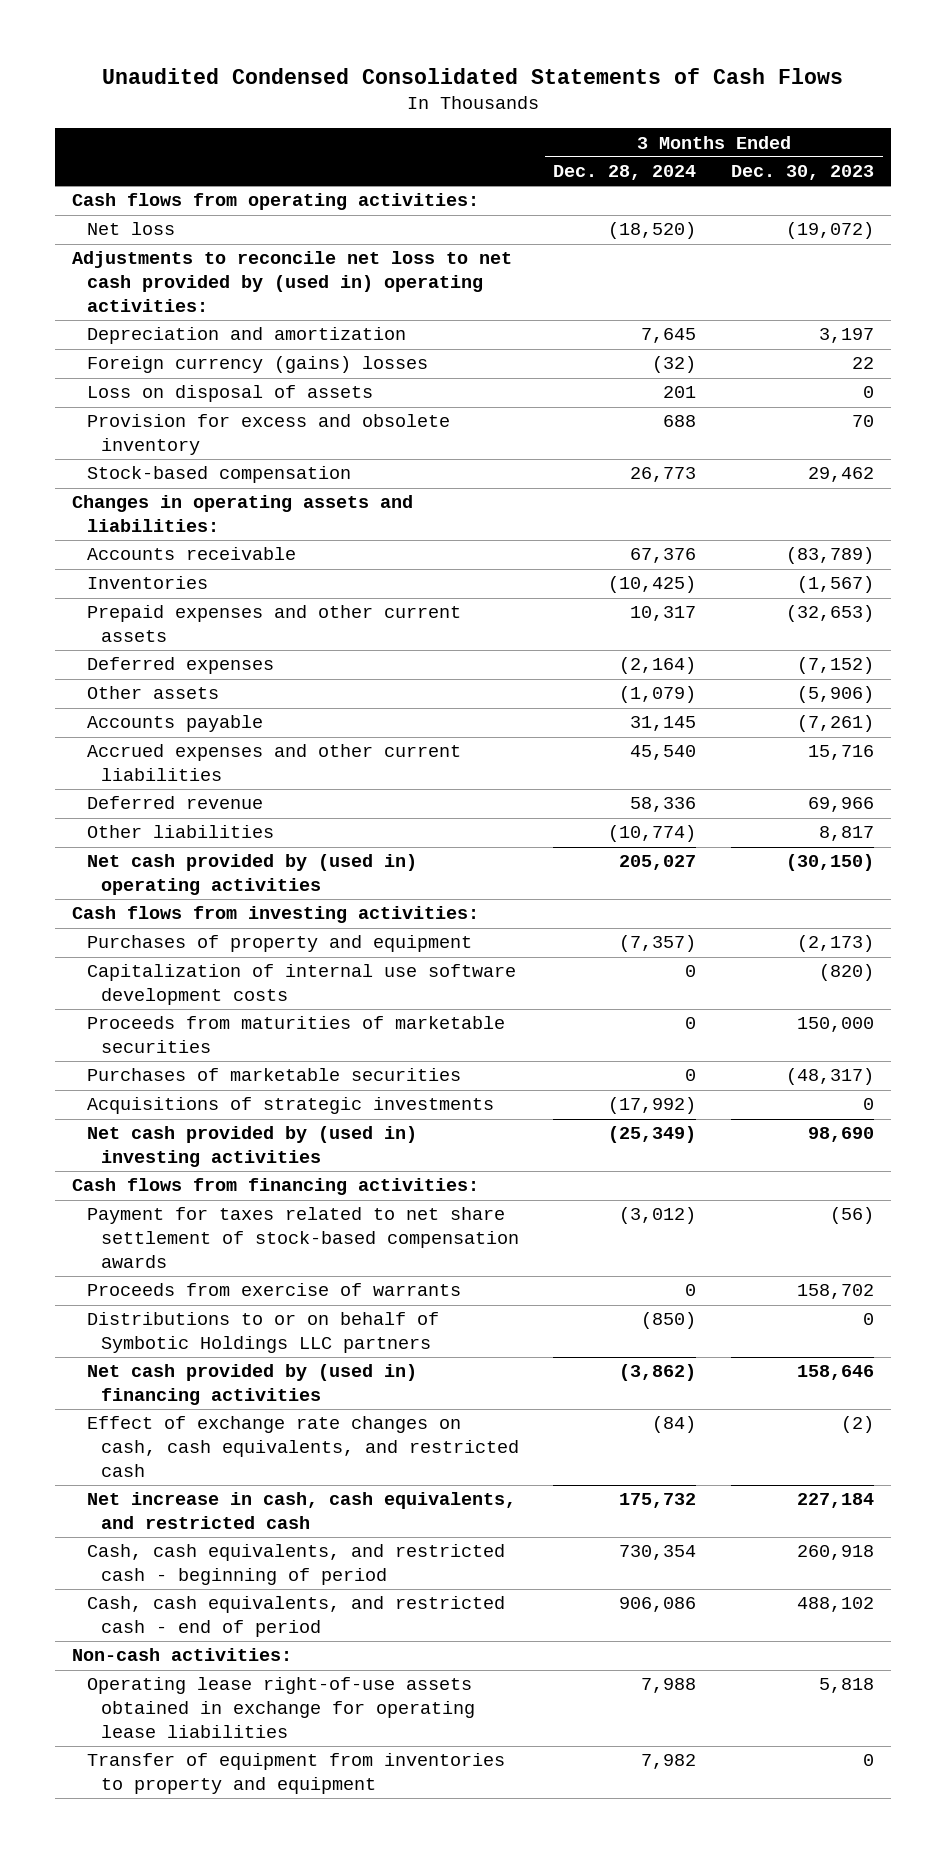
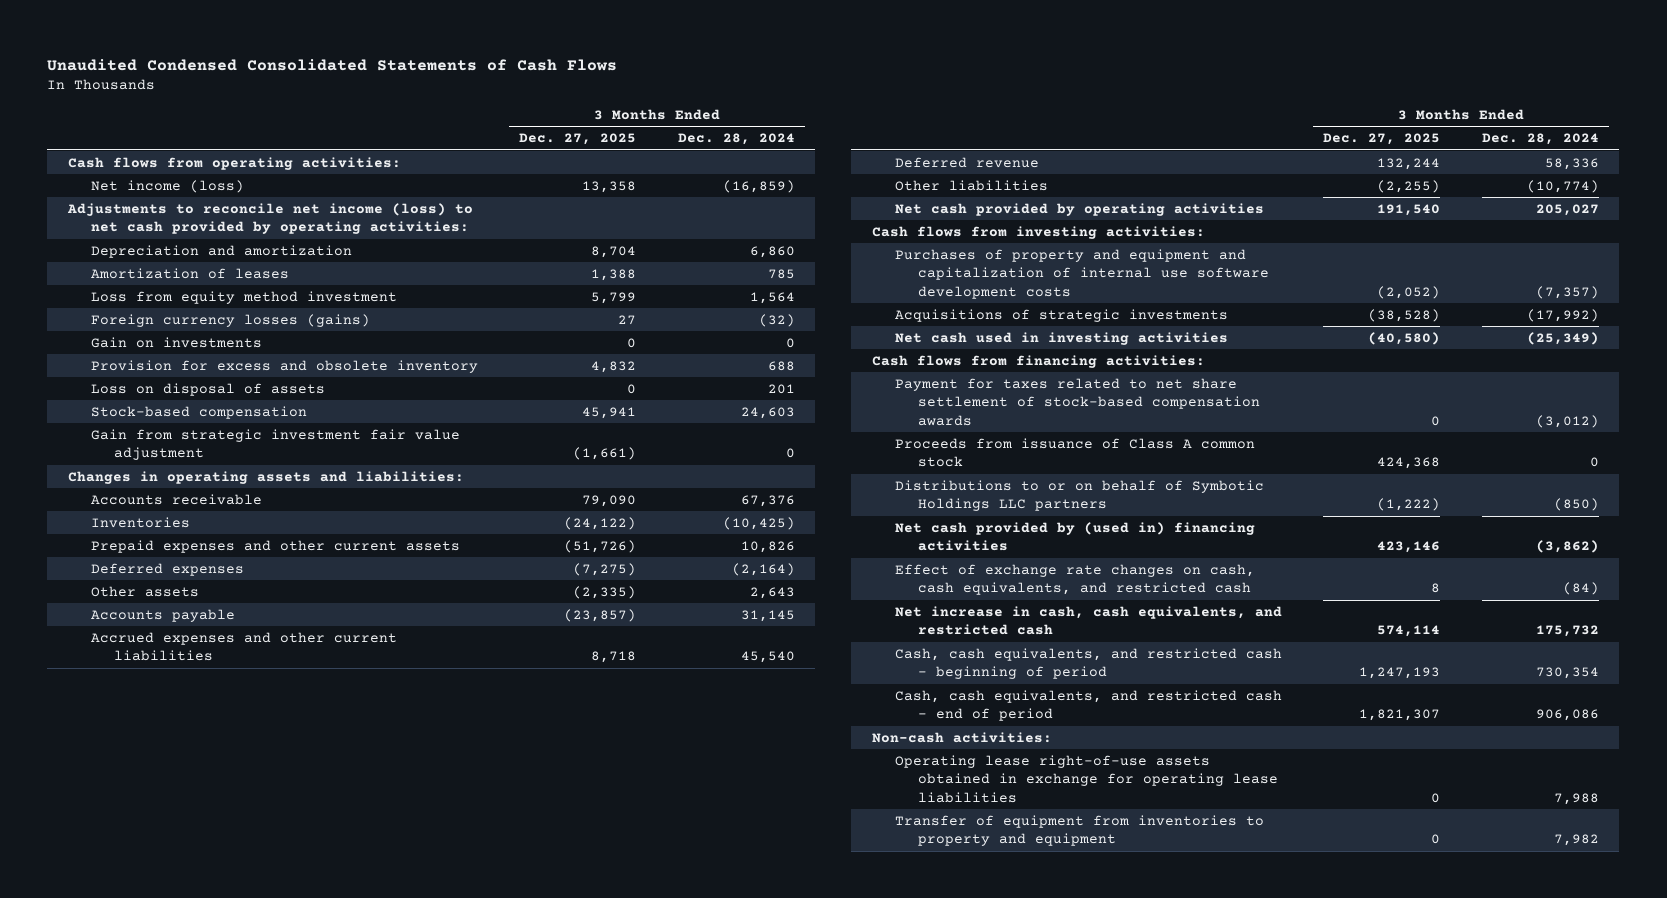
[730,165,874,181] Dec. 30, 2023 -> none
none -> [519,133,637,146] Dec. 27, 2025
[86,222,175,236] Net loss -> [90,179,244,193] Net income (loss)
[608,222,697,240] (18,520) -> [722,179,795,193] (16,859)
[72,251,513,313] Adjustments to reconcile net loss to net cash provided by (used in) operating activities: -> [66,202,473,235] Adjustments to reconcile net income (loss) to net cash provided by operating activities:
[641,328,697,344] 7,645 -> [749,245,795,258] 6,860
none -> [90,267,289,279] Amortization of leases
none -> [90,290,397,304] Loss from equity method investment
[86,356,428,374] Foreign currency (gains) losses -> [90,313,370,327] Foreign currency losses (gains)
none -> [90,336,262,348] Gain on investments
[86,385,373,403] Loss on disposal of assets -> [90,382,325,396] Loss on disposal of assets
[630,467,697,483] 26,773 -> [740,406,795,419] 24,603
none -> [90,428,460,461] Gain from strategic investment fair value adjustment
[630,606,697,622] 10,317 -> [740,540,795,553] 10,826
[619,686,697,704] (1,079) -> [749,586,795,599] 2,643
[86,854,417,896] Net cash provided by (used in) operating activities -> [895,202,1265,216] Net cash provided by operating activities
[86,964,516,1006] Capitalization of internal use software development costs -> none
[86,1016,505,1054] Proceeds from maturities of marketable securities -> none
[86,1068,461,1082] Purchases of marketable securities -> none
[86,935,472,953] Purchases of property and equipment -> [895,248,1269,299] Purchases of property and equipment and capitalization of internal use software development costs
[86,1126,417,1168] Net cash provided by (used in) investing activities -> [895,331,1229,345] Net cash used in investing activities
[86,1283,461,1297] Proceeds from exercise of warrants -> none
none -> [895,437,1256,468] Proceeds from issuance of Class A common stock

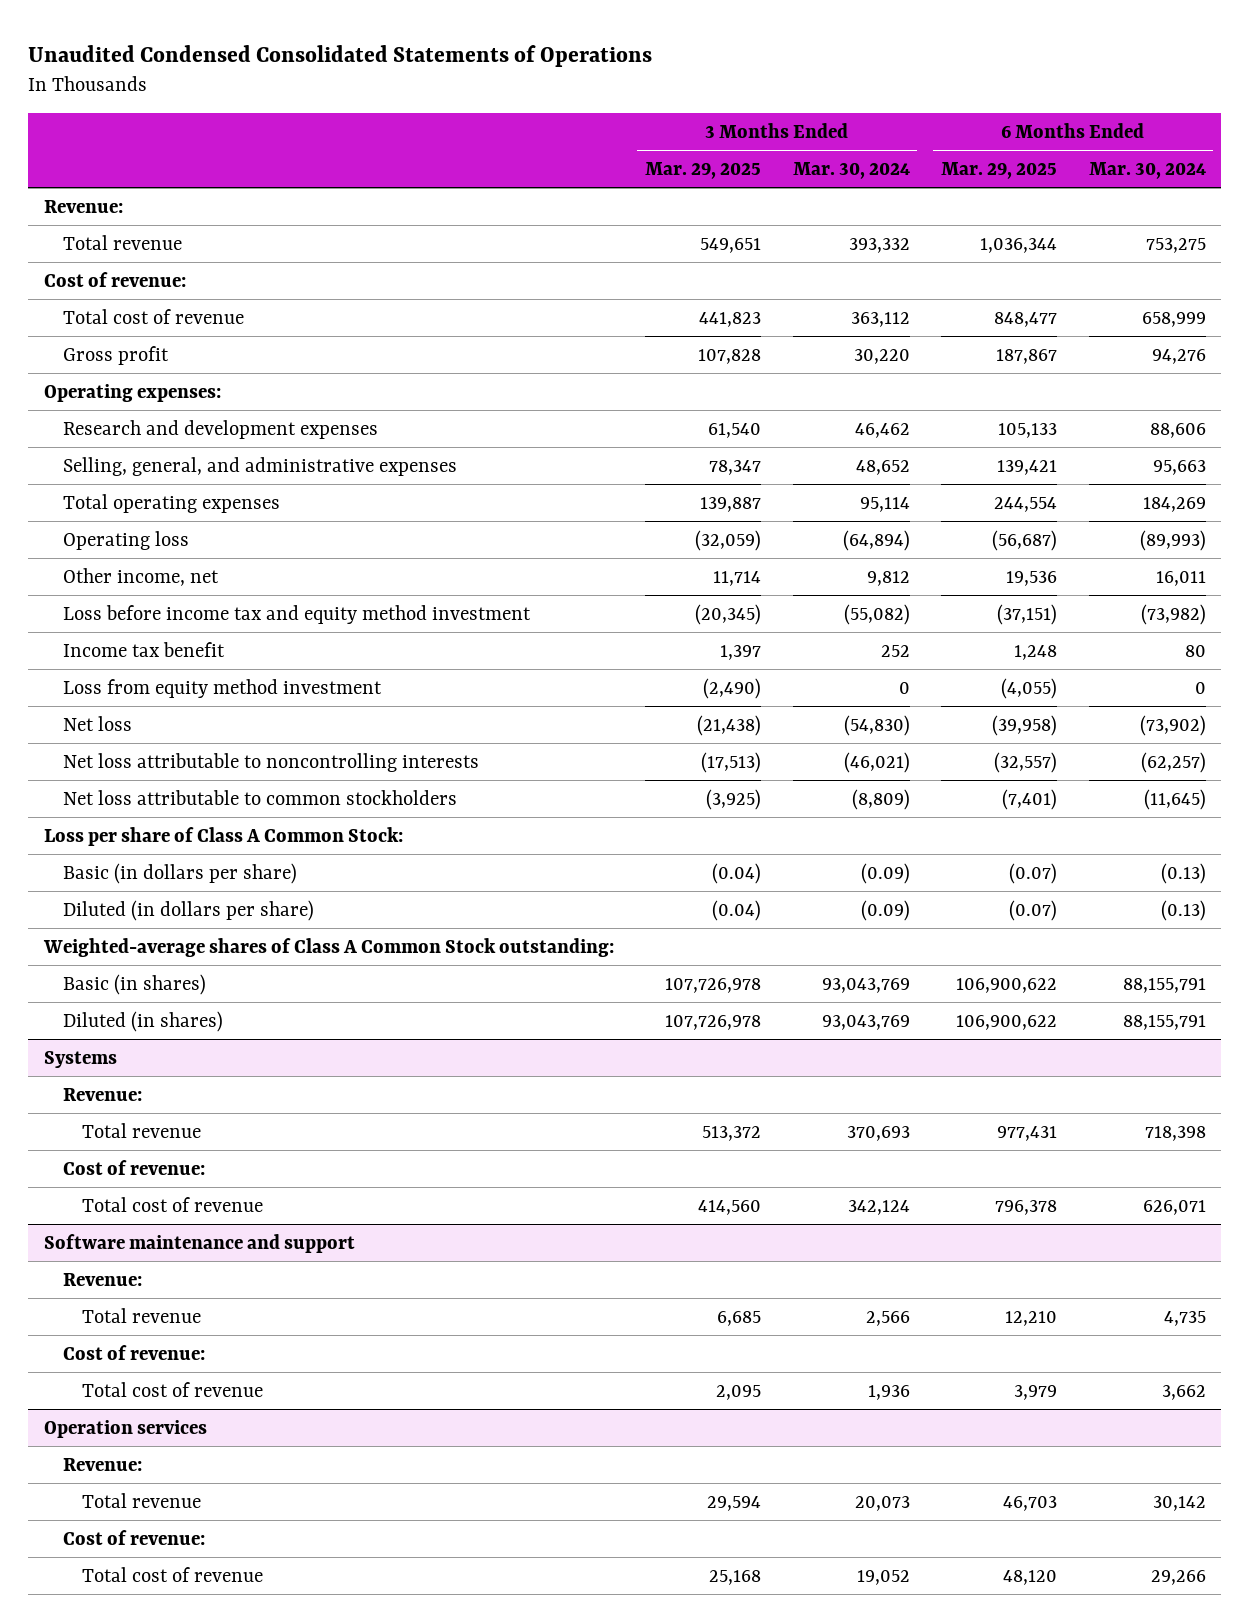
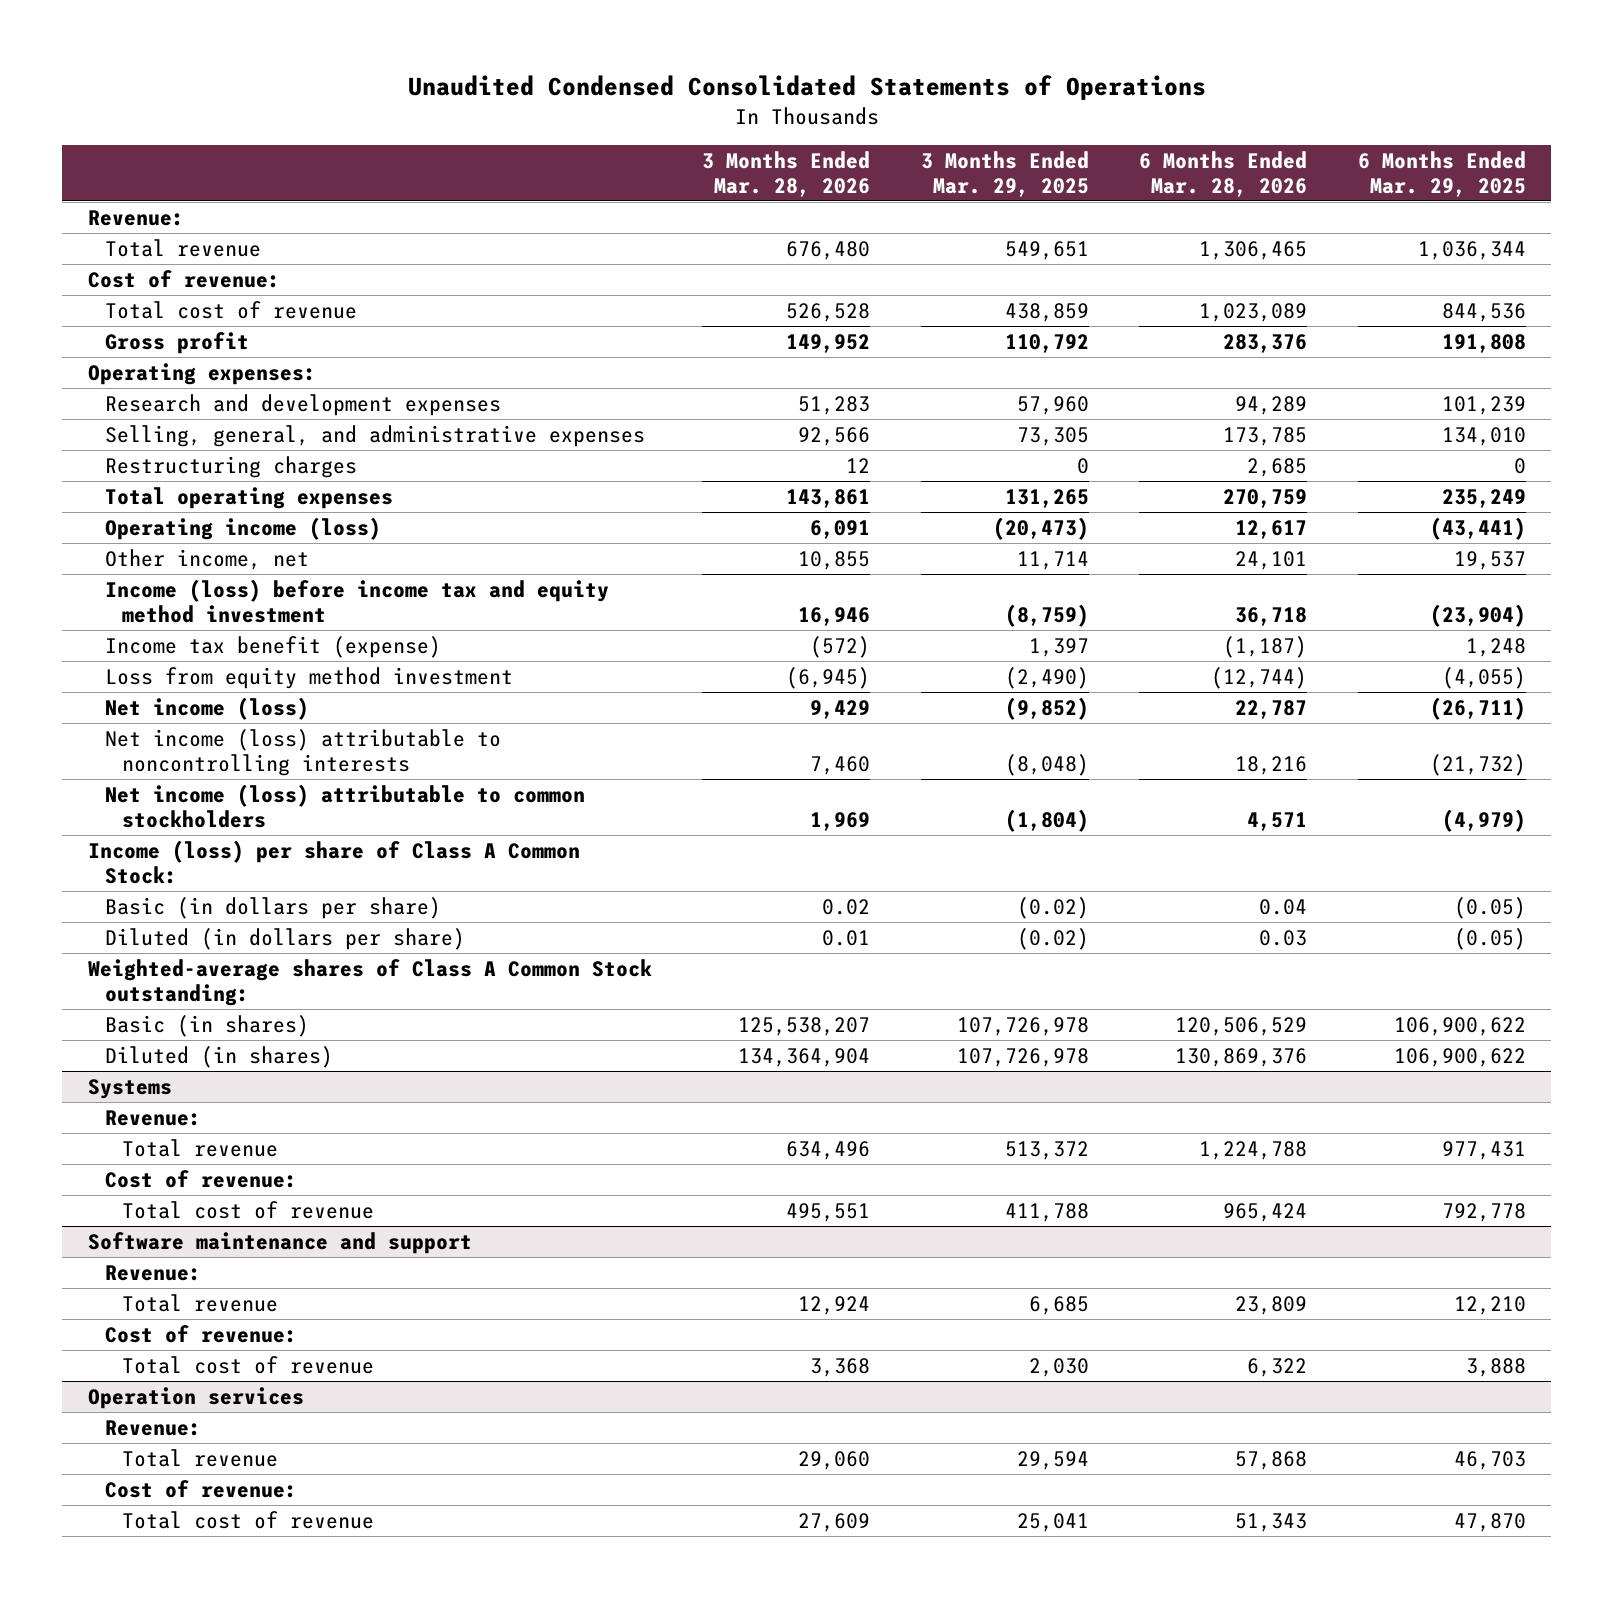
[792,161,910,179] Mar. 30, 2024 -> none
[1088,161,1206,179] Mar. 30, 2024 -> none
none -> [702,150,871,197] 3 Months Ended Mar. 28, 2026
none -> [1139,150,1308,197] 6 Months Ended Mar. 28, 2026
[699,311,762,327] 441,823 -> [1004,302,1089,322] 438,859
[994,311,1058,327] 848,477 -> [1442,302,1527,322] 844,536
[698,348,762,364] 107,828 -> [1004,333,1089,353] 110,792
[996,348,1058,364] 187,867 -> [1442,333,1527,353] 191,808
[708,422,762,438] 61,540 -> [1016,395,1089,415] 57,960
[998,422,1058,438] 105,133 -> [1442,395,1527,415] 101,239
[709,459,762,475] 78,347 -> [1016,426,1089,446] 73,305
[997,459,1058,475] 139,421 -> [1442,426,1527,446] 134,010
none -> [104,455,357,478] Restructuring charges
[700,496,762,512] 139,887 -> [1004,488,1089,508] 131,265
[994,496,1058,512] 244,554 -> [1442,488,1527,508] 235,249
[62,530,189,550] Operating loss -> [104,516,381,540] Operating income (loss)
[695,529,762,551] (32,059) -> [992,516,1089,540] (20,473)
[992,529,1058,551] (56,687) -> [1430,516,1527,540] (43,441)
[1006,570,1058,586] 19,536 -> [1454,550,1527,570] 19,537
[62,604,531,624] Loss before income tax and equity method investment -> [104,578,609,623] Income (loss) before income tax and equity method investment
[695,603,762,625] (20,345) -> [1004,603,1089,627] (8,759)
[997,603,1058,625] (37,151) -> [1430,603,1527,627] (23,904)
[62,641,225,657] Income tax benefit -> [104,635,441,658] Income tax benefit (expense)
[62,715,132,731] Net loss -> [104,696,309,720] Net income (loss)
[697,714,762,736] (21,438) -> [1004,696,1089,720] (9,852)
[992,714,1058,736] (39,958) -> [1430,696,1527,720] (26,711)
[62,752,479,772] Net loss attributable to noncontrolling interests -> [104,728,501,776] Net income (loss) attributable to noncontrolling interests
[701,751,762,773] (17,513) -> [1004,753,1089,776] (8,048)
[994,751,1058,773] (32,557) -> [1430,753,1527,776] (21,732)
[62,789,457,805] Net loss attributable to common stockholders -> [104,783,585,828] Net income (loss) attributable to common stockholders
[706,788,762,810] (3,925) -> [1004,808,1089,832] (1,804)
[1002,788,1058,810] (7,401) -> [1442,808,1527,832] (4,979)
[43,826,403,846] Loss per share of Class A Common Stock: -> [87,839,580,884] Income (loss) per share of Class A Common Stock:
[712,862,762,884] (0.04) -> [1016,896,1089,919] (0.02)
[1009,862,1058,884] (0.07) -> [1454,896,1527,919] (0.05)
[712,899,762,921] (0.04) -> [1016,927,1089,950] (0.02)
[1009,899,1058,921] (0.07) -> [1454,927,1527,950] (0.05)
[698,1199,762,1215] 414,560 -> [1004,1202,1089,1222] 411,788
[995,1199,1058,1215] 796,378 -> [1442,1202,1527,1222] 792,778
[716,1384,762,1400] 2,095 -> [1028,1357,1089,1377] 2,030
[1014,1384,1058,1400] 3,979 -> [1466,1357,1527,1377] 3,888
[709,1569,762,1585] 25,168 -> [1016,1512,1089,1532] 25,041
[1003,1569,1058,1585] 48,120 -> [1454,1512,1527,1532] 47,870

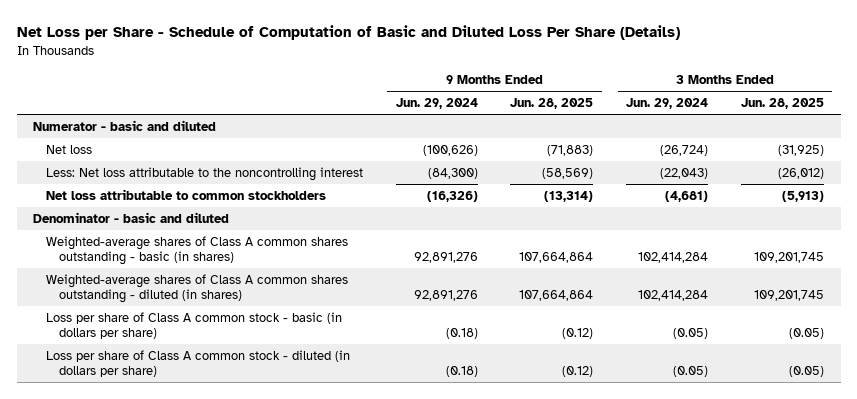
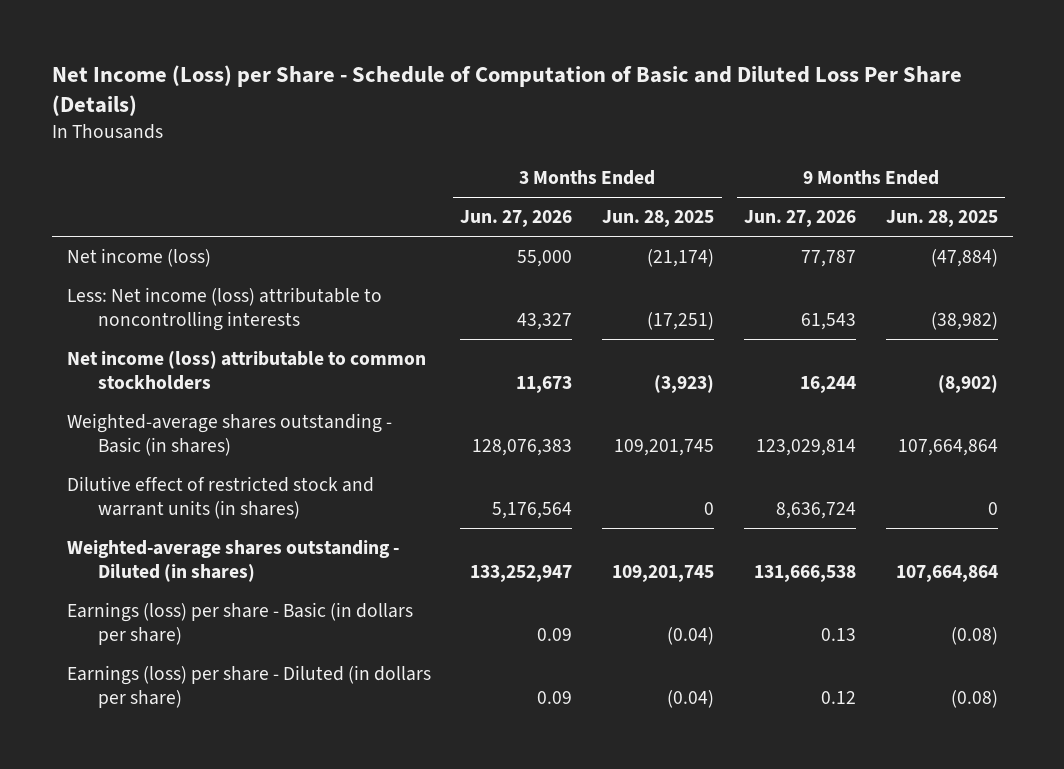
[16,24,680,40] Net Loss per Share - Schedule of Computation of Basic and Diluted Loss Per Share (Details) -> [51,64,962,117] Net Income (Loss) per Share - Schedule of Computation of Basic and Diluted Loss Per Share (Details)
[395,98,478,110] Jun. 29, 2024 -> none
[626,98,709,110] Jun. 29, 2024 -> none
none -> [460,210,573,228] Jun. 27, 2026
none -> [743,210,856,228] Jun. 27, 2026
[32,120,216,132] Numerator - basic and diluted -> none
[32,212,229,224] Denominator - basic and diluted -> none
[45,145,92,155] Net loss -> [66,248,211,268] Net income (loss)
[547,145,594,157] (71,883) -> [930,249,998,268] (47,884)
[778,145,825,157] (31,925) -> [647,249,715,268] (21,174)
[45,167,363,182] Less: Net loss attributable to the noncontrolling interest -> [66,287,382,331] Less: Net income (loss) attributable to noncontrolling interests
[542,168,594,180] (58,569) -> [930,311,998,330] (38,982)
[778,168,825,180] (26,012) -> [647,311,715,330] (17,251)
[45,189,326,201] Net loss attributable to common stockholders -> [66,351,426,390] Net income (loss) attributable to common stockholders
[544,191,594,203] (13,314) -> [937,374,998,393] (8,902)
[782,191,825,203] (5,913) -> [654,374,715,393] (3,923)
[45,236,348,266] Weighted-average shares of Class A common shares outstanding - basic (in shares) -> [66,413,392,456] Weighted-average shares outstanding - Basic (in shares)
none -> [66,476,374,519] Dilutive effect of restricted stock and warrant units (in shares)
[45,274,348,304] Weighted-average shares of Class A common shares outstanding - diluted (in shares) -> [66,540,399,582] Weighted-average shares outstanding - Diluted (in shares)
[45,312,342,340] Loss per share of Class A common stock - basic (in dollars per share) -> [66,602,413,645] Earnings (loss) per share - Basic (in dollars per share)
[562,328,594,340] (0.12) -> [950,626,998,645] (0.08)
[789,328,825,340] (0.05) -> [667,626,715,645] (0.04)
[45,350,350,378] Loss per share of Class A common stock - diluted (in dollars per share) -> [66,665,431,708] Earnings (loss) per share - Diluted (in dollars per share)
[562,366,594,378] (0.12) -> [950,689,998,708] (0.08)
[789,366,825,378] (0.05) -> [667,689,715,708] (0.04)

